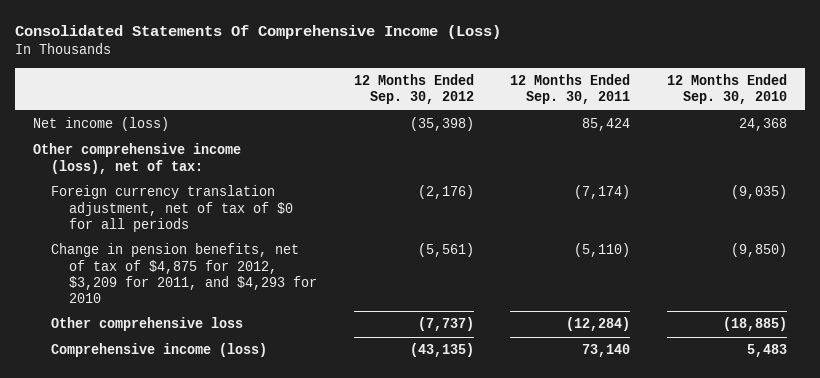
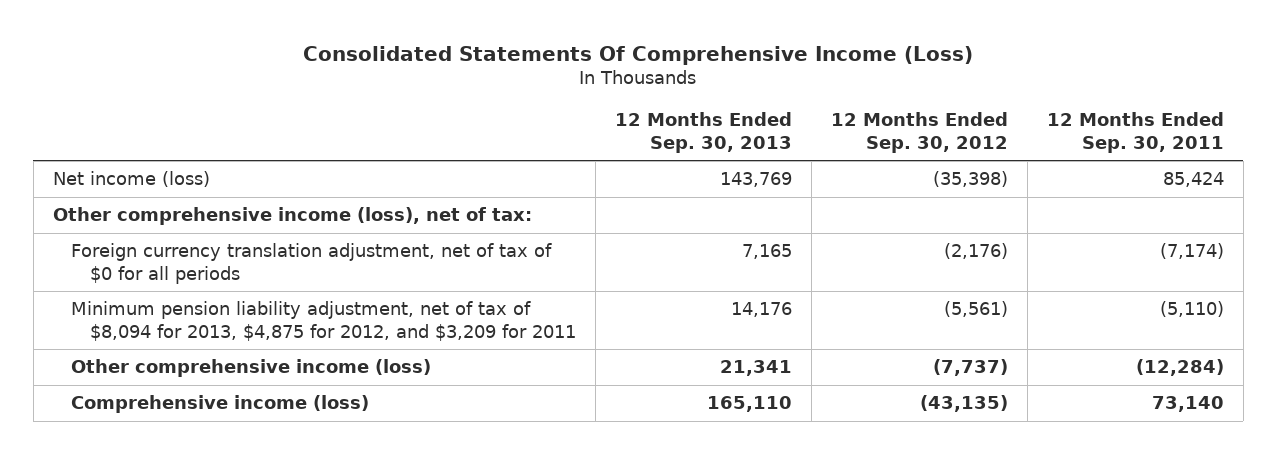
[666,74,787,105] 12 Months Ended Sep. 30, 2010 -> none
none -> [614,111,792,153] 12 Months Ended Sep. 30, 2013
[51,243,318,303] Change in pension benefits, net of tax of $4,875 for 2012, $3,209 for 2011, and $4,293 for 2010 -> [71,301,576,341] Minimum pension liability adjustment, net of tax of $8,094 for 2013, $4,875 for 2012, and $3,209 for 2011
[51,317,244,332] Other comprehensive loss -> [71,359,432,378] Other comprehensive income (loss)

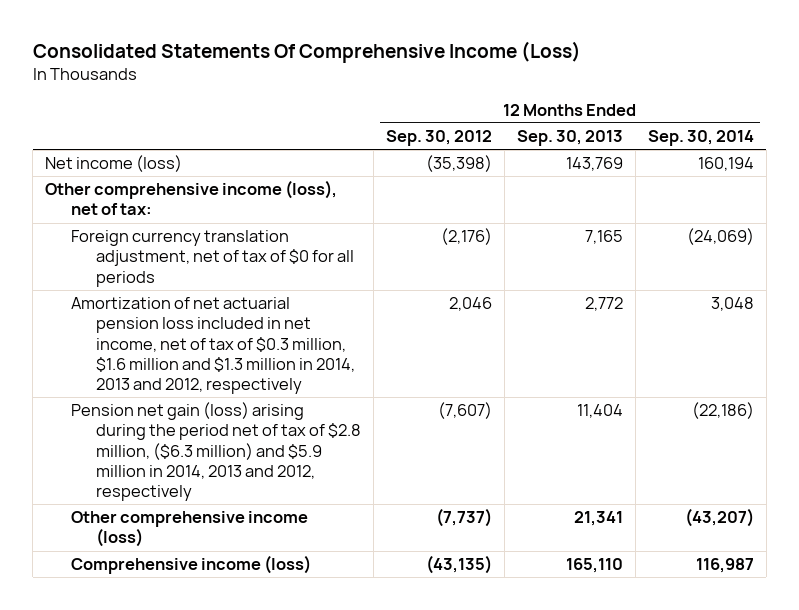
[1046,111,1224,153] 12 Months Ended Sep. 30, 2011 -> none
none -> [647,130,754,147] Sep. 30, 2014
[71,301,576,341] Minimum pension liability adjustment, net of tax of $8,094 for 2013, $4,875 for 2012, and $3,209 for 2011 -> none
none -> [70,297,355,395] Amortization of net actuarial pension loss included in net income, net of tax of $0.3 million, $1.6 million and $1.3 million in 2014, 2013 and 2012, respectively
none -> [70,402,361,502] Pension net gain (loss) arising during the period net of tax of $2.8 million, ($6.3 million) and $5.9 million in 2014, 2013 and 2012, respectively

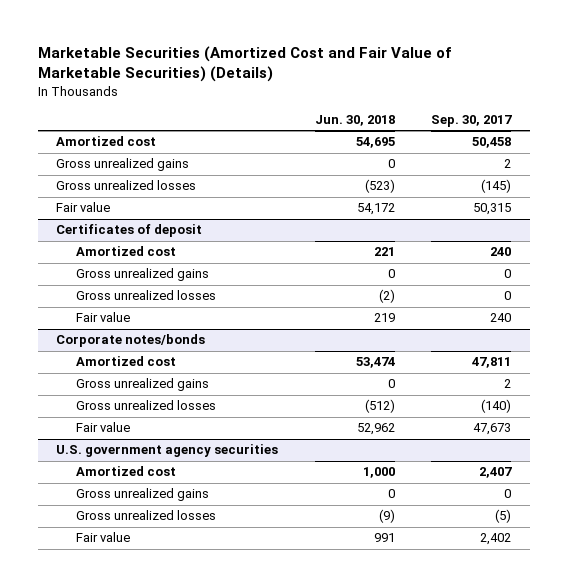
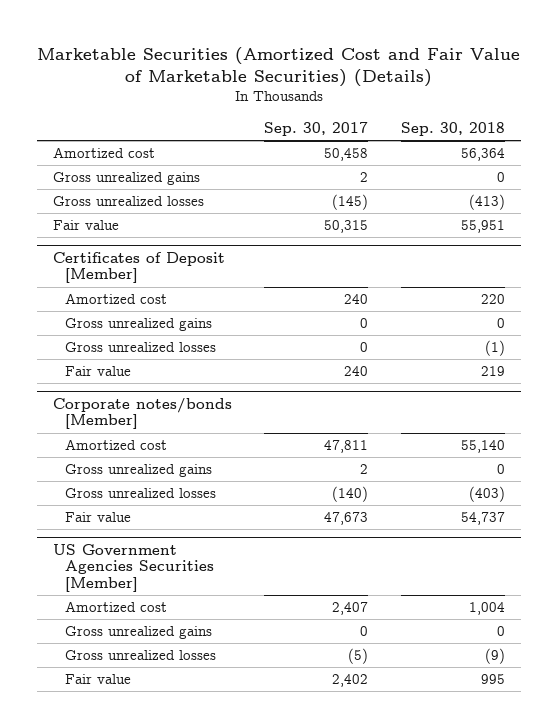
[314,115,395,127] Jun. 30, 2018 -> none
none -> [400,122,505,137] Sep. 30, 2018
[56,224,203,238] Certificates of deposit -> [53,251,226,284] Certificates of Deposit [Member]
[56,334,206,348] Corporate notes/bonds -> [53,397,233,430] Corporate notes/bonds [Member]
[56,444,279,458] U.S. government agency securities -> [53,543,214,593] US Government Agencies Securities [Member]

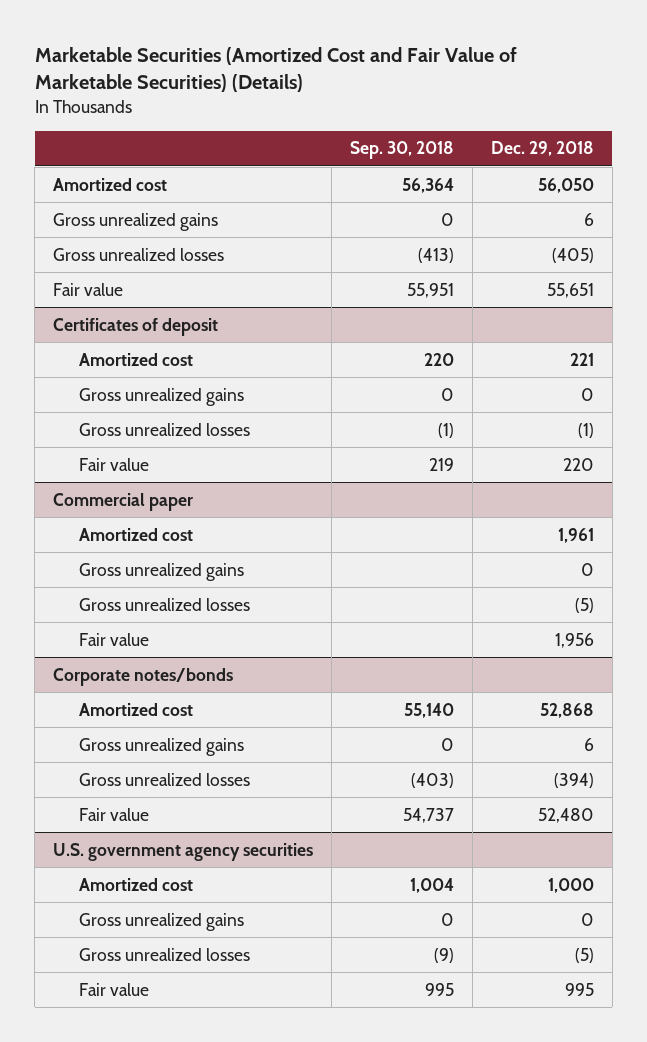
[264,122,369,137] Sep. 30, 2017 -> none
none -> [491,141,595,157] Dec. 29, 2018
[53,251,226,284] Certificates of Deposit [Member] -> [53,317,219,336] Certificates of deposit
none -> [53,492,194,511] Commercial paper
none -> [79,527,194,541] Amortized cost
none -> [79,562,245,581] Gross unrealized gains
none -> [79,597,251,611] Gross unrealized losses
none -> [79,632,150,646] Fair value
[53,397,233,430] Corporate notes/bonds [Member] -> [53,667,234,686] Corporate notes/bonds
[53,543,214,593] US Government Agencies Securities [Member] -> [53,842,314,861] U.S. government agency securities

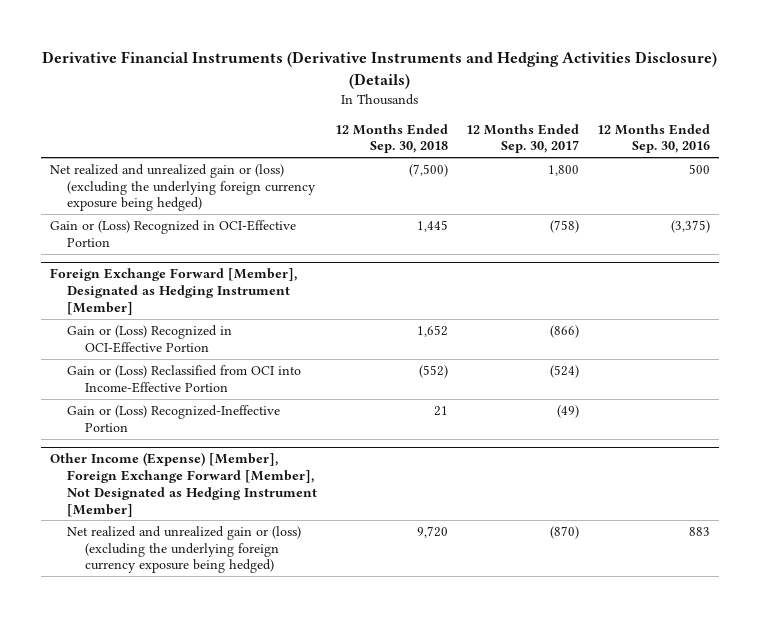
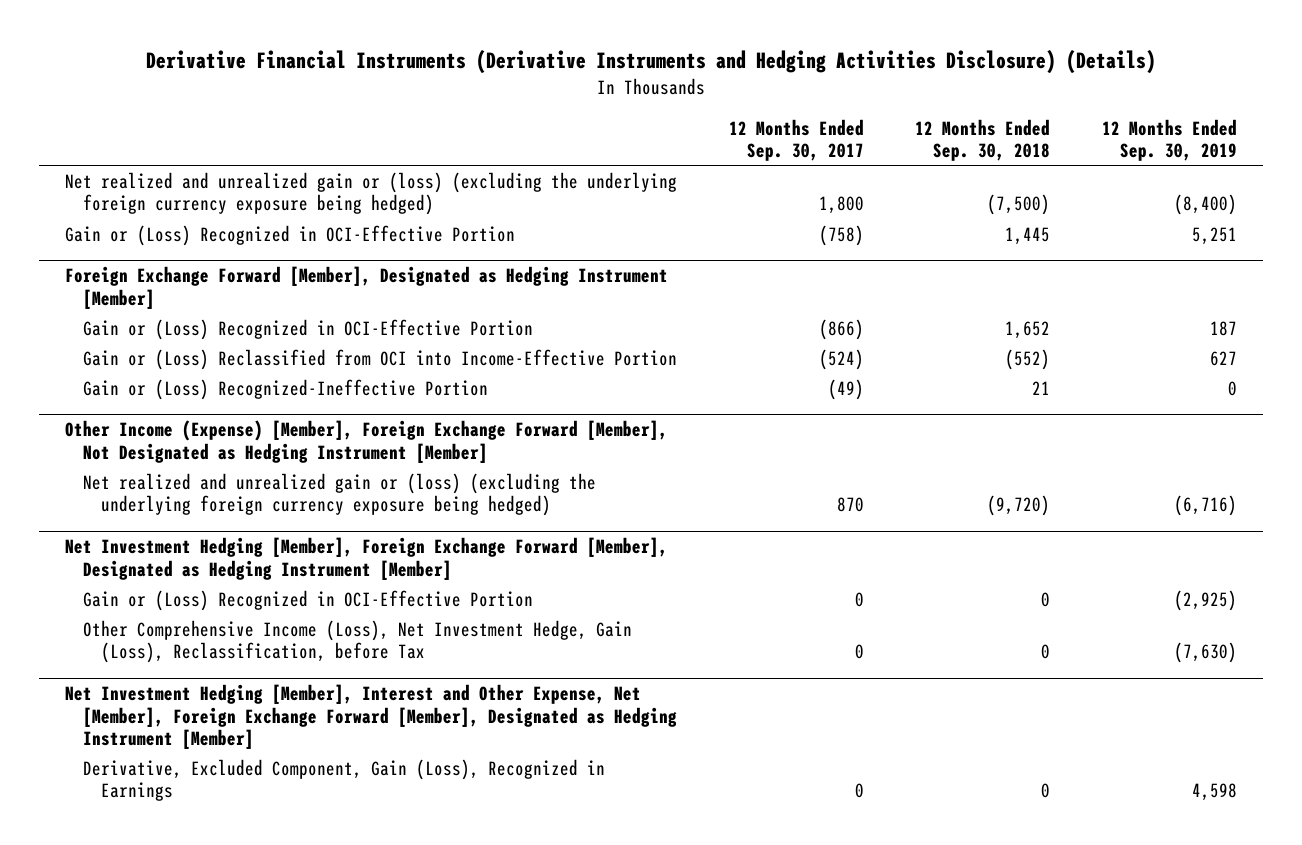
[597,123,711,154] 12 Months Ended Sep. 30, 2016 -> none
none -> [1102,118,1238,162] 12 Months Ended Sep. 30, 2019
[417,526,449,539] 9,720 -> [987,495,1051,517] (9,720)
[550,526,580,540] (870) -> [836,497,864,513] 870
none -> [64,536,668,580] Net Investment Hedging [Member], Foreign Exchange Forward [Member], Designated as Hedging Instrument [Member]
none -> [82,589,533,611] Gain or (Loss) Recognized in OCI-Effective Portion
none -> [82,619,632,664] Other Comprehensive Income (Loss), Net Investment Hedge, Gain (Loss), Reclassification, before Tax
none -> [64,683,677,750] Net Investment Hedging [Member], Interest and Other Expense, Net [Member], Foreign Exchange Forward [Member], Designated as Hedging Instrument [Member]
none -> [82,758,605,802] Derivative, Excluded Component, Gain (Loss), Recognized in Earnings

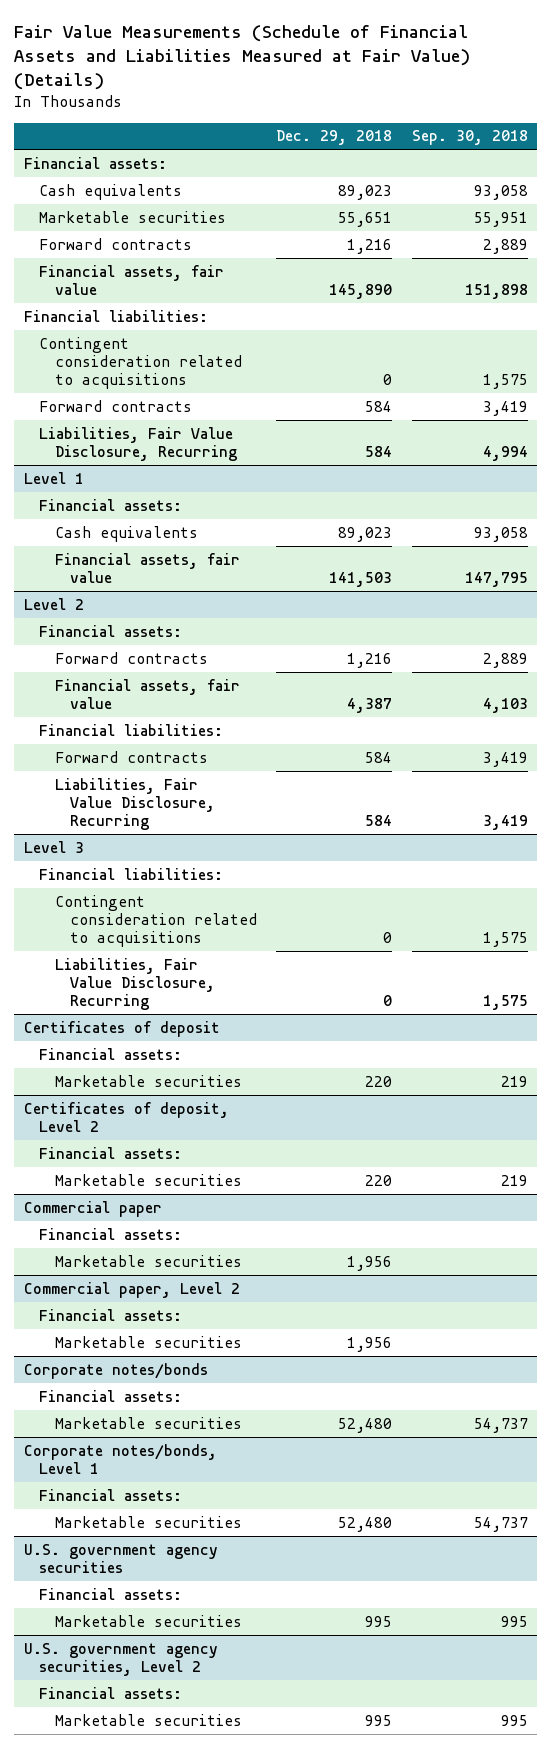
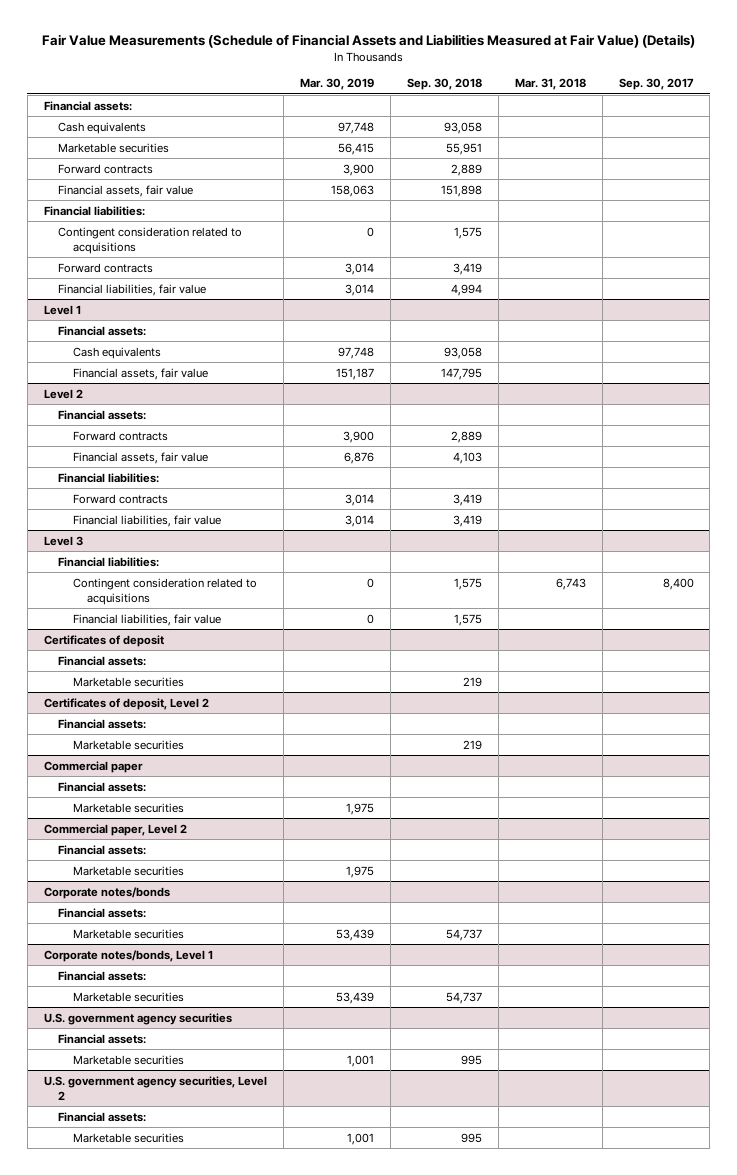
[276,130,393,146] Dec. 29, 2018 -> none
none -> [299,78,374,91] Mar. 30, 2019
none -> [514,78,586,91] Mar. 31, 2018
none -> [618,78,694,91] Sep. 30, 2017
[39,426,237,461] Liabilities, Fair Value Disclosure, Recurring -> [58,283,207,296] Financial liabilities, fair value
[54,777,216,831] Liabilities, Fair Value Disclosure, Recurring -> [72,514,221,527] Financial liabilities, fair value
[54,957,216,1011] Liabilities, Fair Value Disclosure, Recurring -> [72,613,221,626] Financial liabilities, fair value

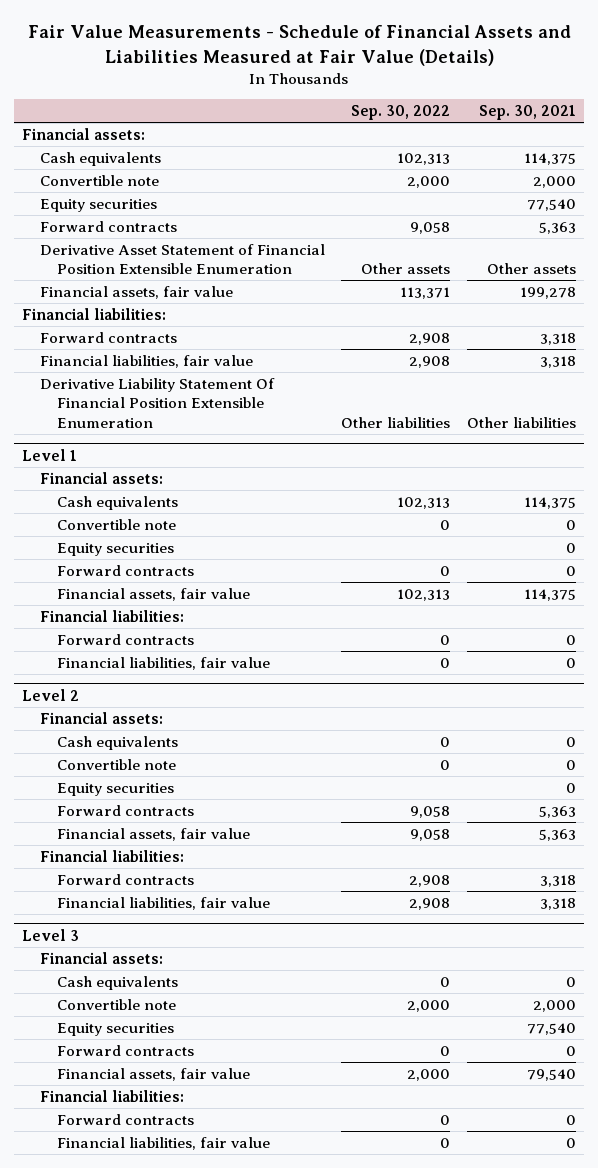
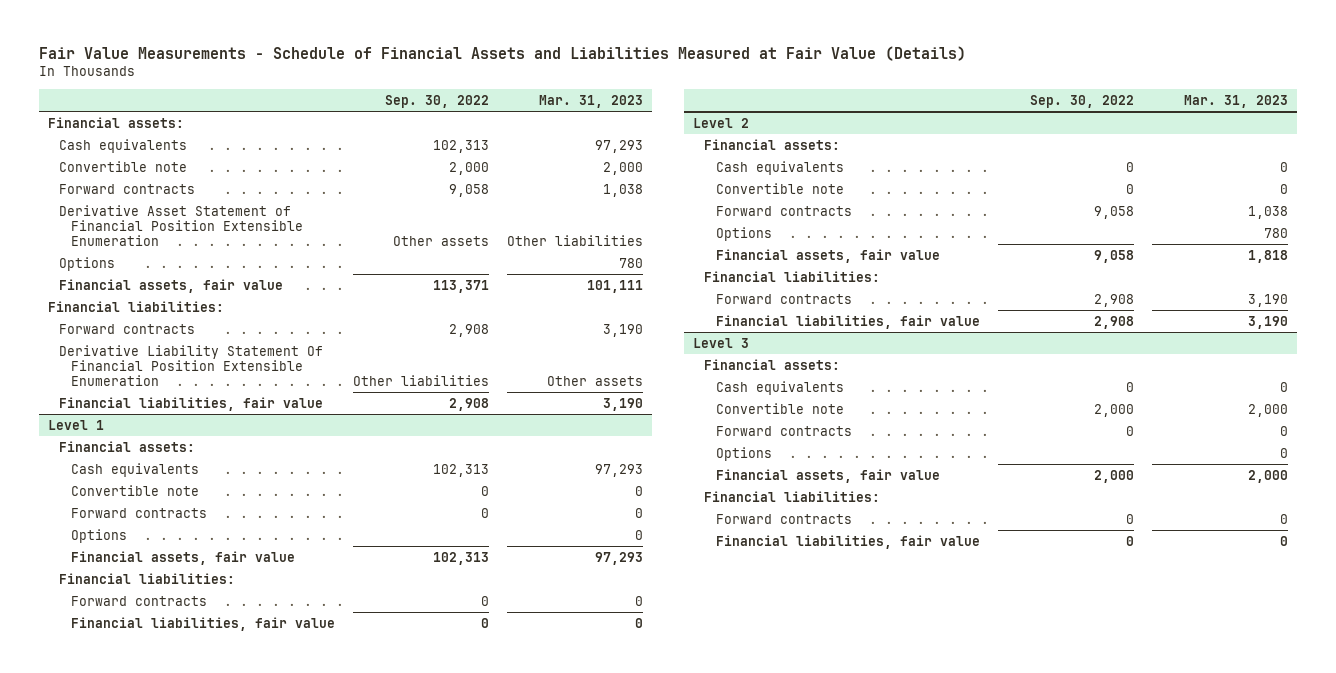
[478,105,576,121] Sep. 30, 2021 -> none
none -> [538,94,643,108] Mar. 31, 2023
[39,198,157,212] Equity securities -> none
none -> [59,256,116,271] Options
[39,354,253,368] Financial liabilities, fair value -> [59,396,324,411] Financial liabilities, fair value
[57,542,175,556] Equity securities -> none
none -> [70,528,127,543] Options
[57,782,175,796] Equity securities -> none
none -> [716,226,773,241] Options
[57,1022,175,1036] Equity securities -> none
none -> [716,446,773,461] Options

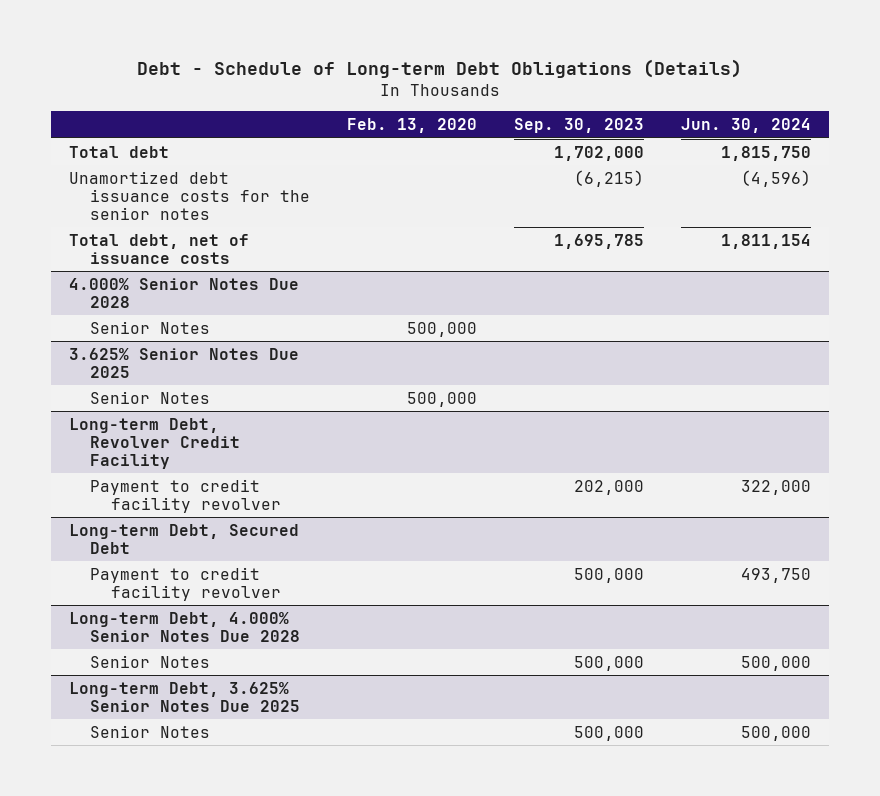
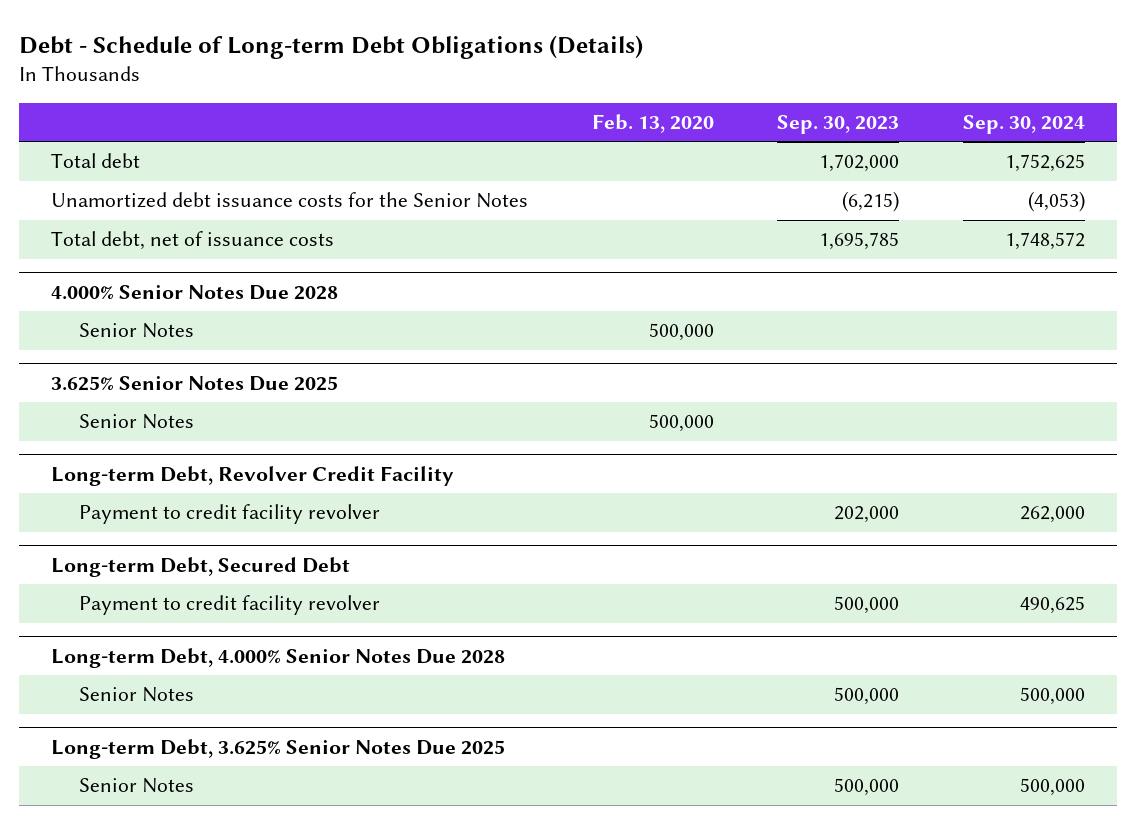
[680,118,811,134] Jun. 30, 2024 -> none
none -> [962,115,1085,135] Sep. 30, 2024
[69,170,310,220] Unamortized debt issuance costs for the senior notes -> [51,192,529,209] Unamortized debt issuance costs for the Senior Notes

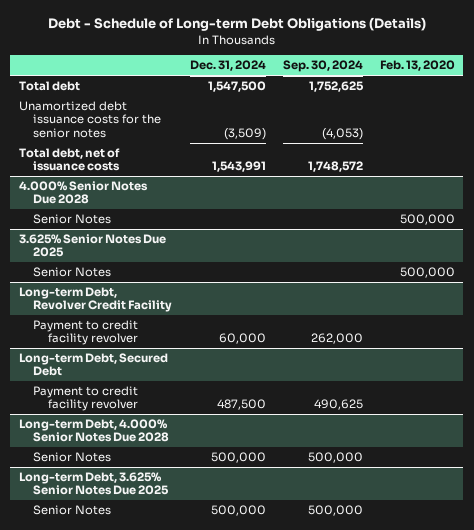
[777,115,900,135] Sep. 30, 2023 -> none
none -> [189,60,266,72] Dec. 31, 2024
[51,192,529,209] Unamortized debt issuance costs for the Senior Notes -> [18,101,162,138] Unamortized debt issuance costs for the senior notes

